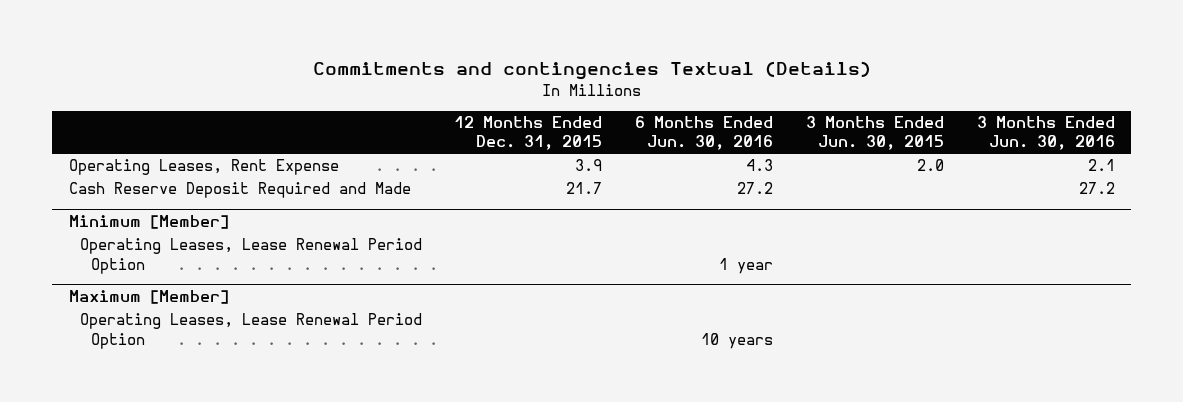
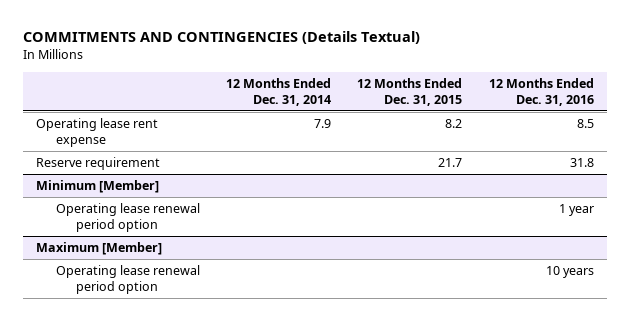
[312,61,871,81] Commitments and contingencies Textual (Details) -> [22,31,420,45] COMMITMENTS AND CONTINGENCIES (Details Textual)
[635,116,774,151] 6 Months Ended Jun. 30, 2016 -> none
[805,116,944,151] 3 Months Ended Jun. 30, 2015 -> none
[976,116,1115,151] 3 Months Ended Jun. 30, 2016 -> none
none -> [226,78,332,106] 12 Months Ended Dec. 31, 2014
none -> [488,78,594,106] 12 Months Ended Dec. 31, 2016
[68,159,339,176] Operating Leases, Rent Expense -> [35,118,158,147] Operating lease rent expense
[575,159,603,172] 3.9 -> [445,119,463,129] 8.2
[68,182,411,199] Cash Reserve Deposit Required and Made -> [35,157,160,171] Reserve requirement
[79,238,422,274] Operating Leases, Lease Renewal Period Option -> [55,203,200,232] Operating lease renewal period option
[79,313,422,349] Operating Leases, Lease Renewal Period Option -> [55,265,200,294] Operating lease renewal period option

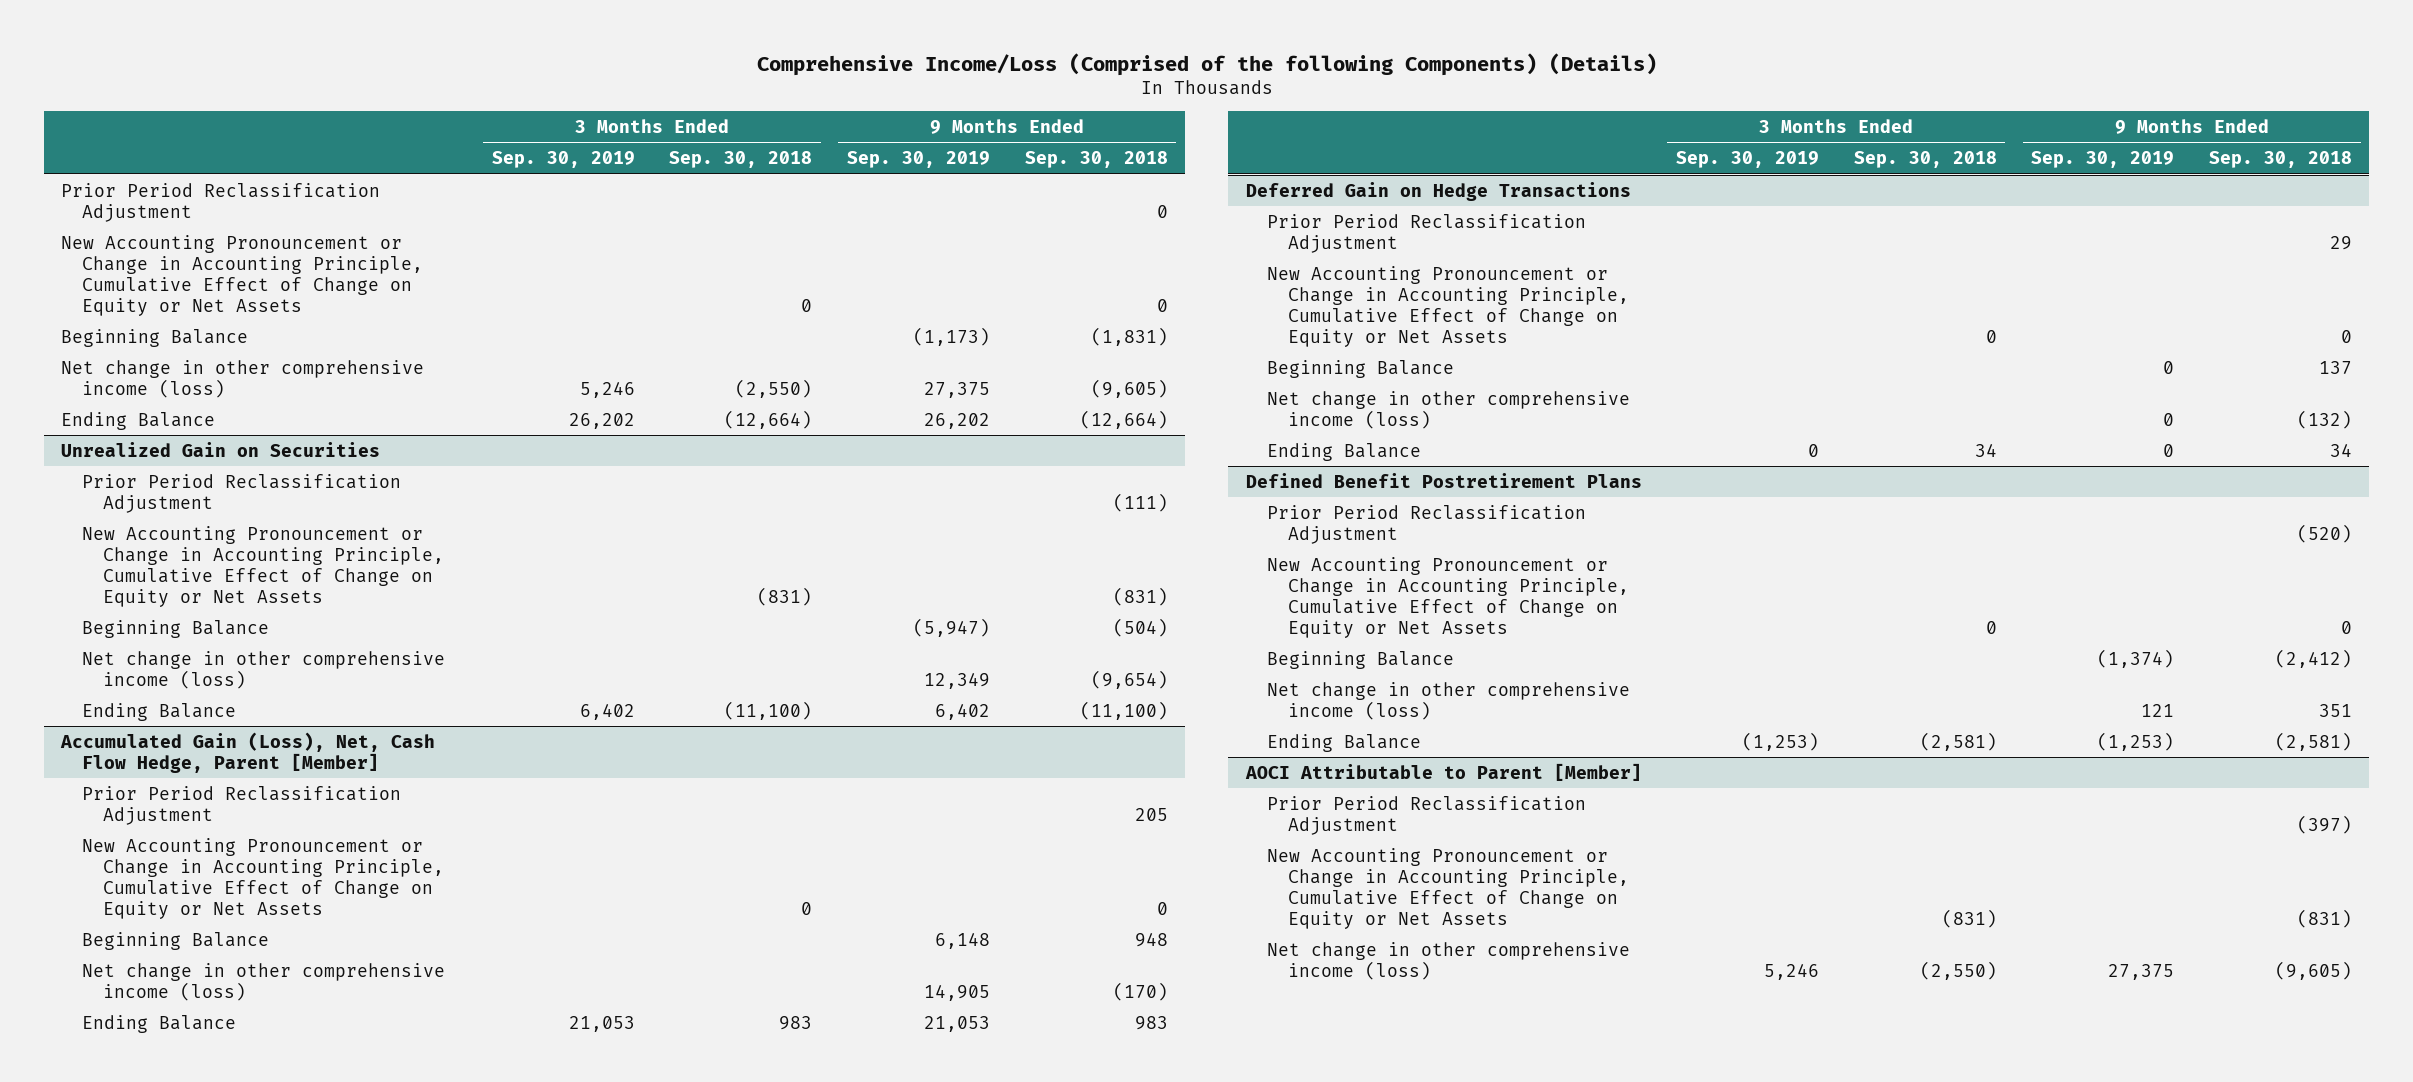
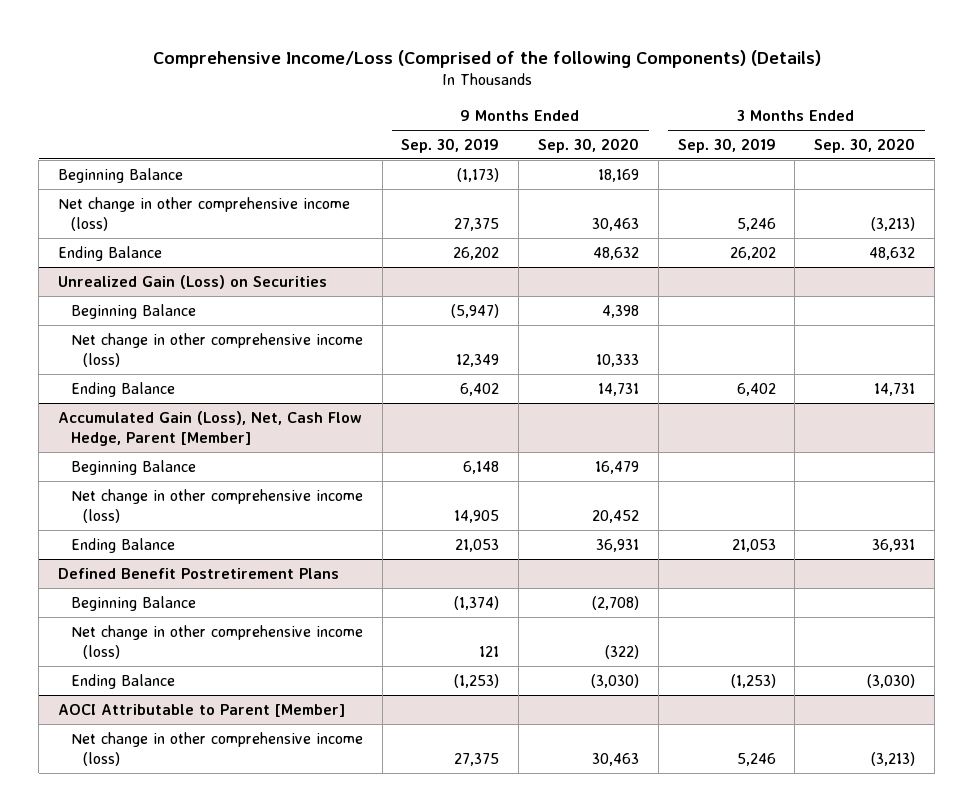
[669,151,813,169] Sep. 30, 2018 -> none
[1024,151,1168,169] Sep. 30, 2018 -> none
none -> [537,137,639,153] Sep. 30, 2020
none -> [814,137,916,153] Sep. 30, 2020
[61,182,381,222] Prior Period Reclassification Adjustment -> none
[61,234,424,316] New Accounting Pronouncement or Change in Accounting Principle, Cumulative Effect of Change on Equity or Net Assets -> none
[82,473,402,513] Prior Period Reclassification Adjustment -> none
[82,525,445,607] New Accounting Pronouncement or Change in Accounting Principle, Cumulative Effect of Change on Equity or Net Assets -> none
[61,441,381,457] Unrealized Gain on Securities -> [58,274,328,289] Unrealized Gain (Loss) on Securities
[82,785,402,825] Prior Period Reclassification Adjustment -> none
[82,837,445,919] New Accounting Pronouncement or Change in Accounting Principle, Cumulative Effect of Change on Equity or Net Assets -> none
[1245,181,1631,201] Deferred Gain on Hedge Transactions -> none
[1266,213,1586,253] Prior Period Reclassification Adjustment -> none
[1266,265,1629,347] New Accounting Pronouncement or Change in Accounting Principle, Cumulative Effect of Change on Equity or Net Assets -> none
[1266,359,1454,378] Beginning Balance -> none
[1266,390,1630,429] Net change in other comprehensive income (loss) -> none
[1266,442,1421,461] Ending Balance -> none
[1266,504,1586,544] Prior Period Reclassification Adjustment -> none
[1266,556,1629,638] New Accounting Pronouncement or Change in Accounting Principle, Cumulative Effect of Change on Equity or Net Assets -> none
[1266,795,1586,835] Prior Period Reclassification Adjustment -> none
[1266,847,1629,929] New Accounting Pronouncement or Change in Accounting Principle, Cumulative Effect of Change on Equity or Net Assets -> none

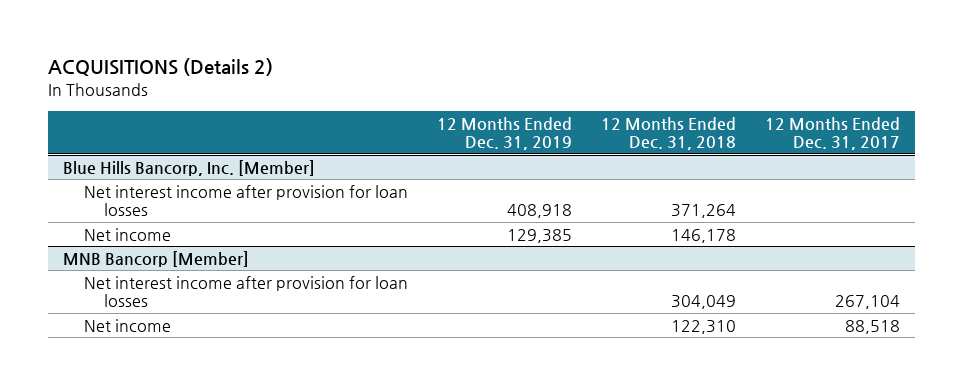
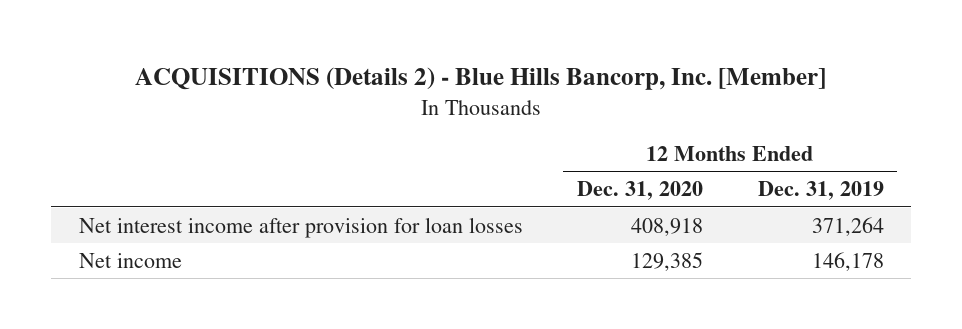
[48,58,274,77] ACQUISITIONS (Details 2) -> [135,67,827,91] ACQUISITIONS (Details 2) - Blue Hills Bancorp, Inc. [Member]
[600,116,736,151] 12 Months Ended Dec. 31, 2018 -> none
[765,116,901,151] 12 Months Ended Dec. 31, 2017 -> none
none -> [577,181,704,201] Dec. 31, 2020
[63,159,316,176] Blue Hills Bancorp, Inc. [Member] -> none
[83,184,408,217] Net interest income after provision for loan losses -> none
[83,227,171,241] Net income -> none
[63,250,250,267] MNB Bancorp [Member] -> none
[83,275,408,308] Net interest income after provision for loan losses -> none
[83,318,171,332] Net income -> none
none -> [78,216,523,238] Net interest income after provision for loan losses
none -> [78,252,182,268] Net income

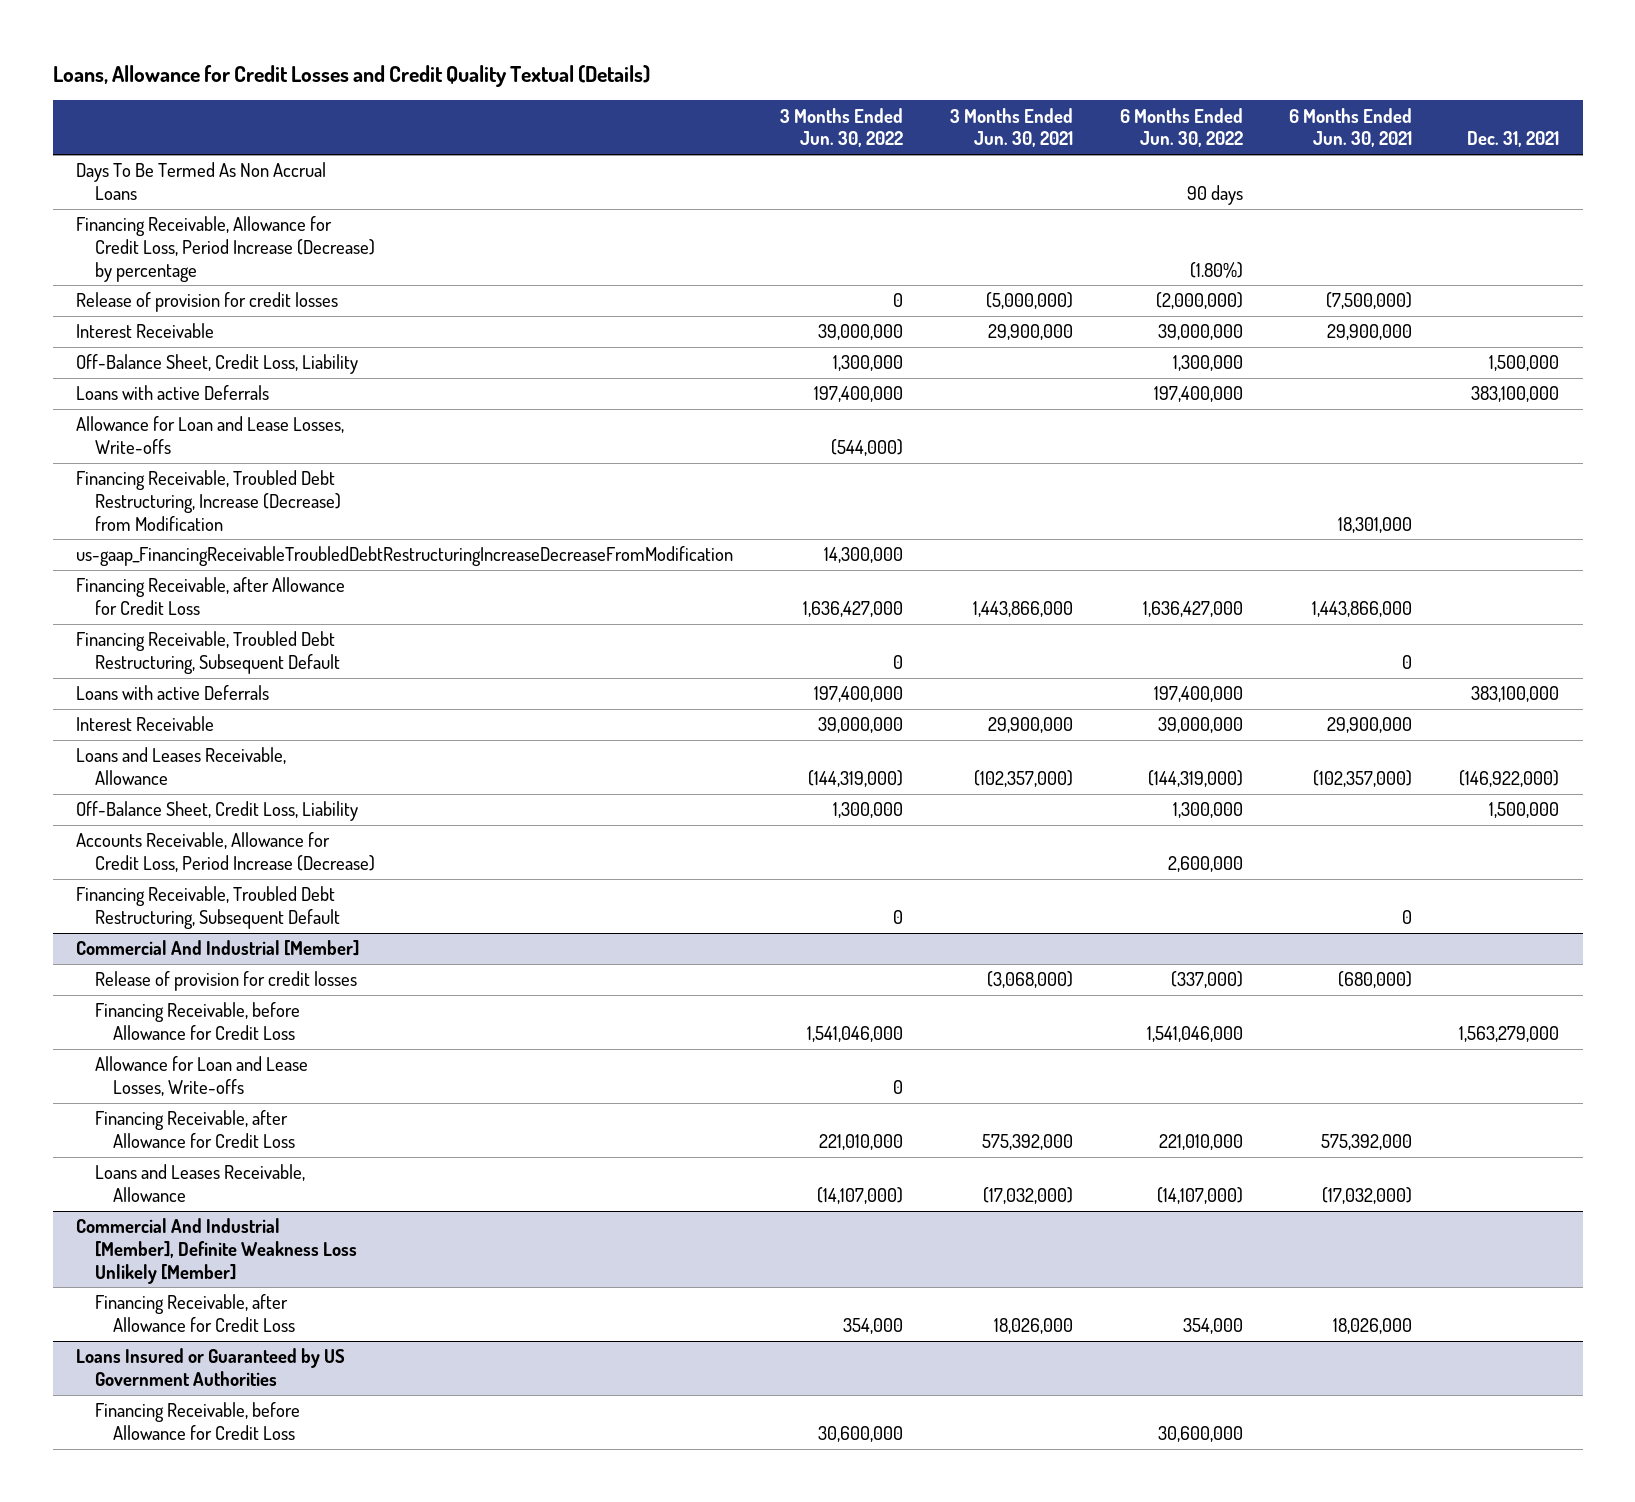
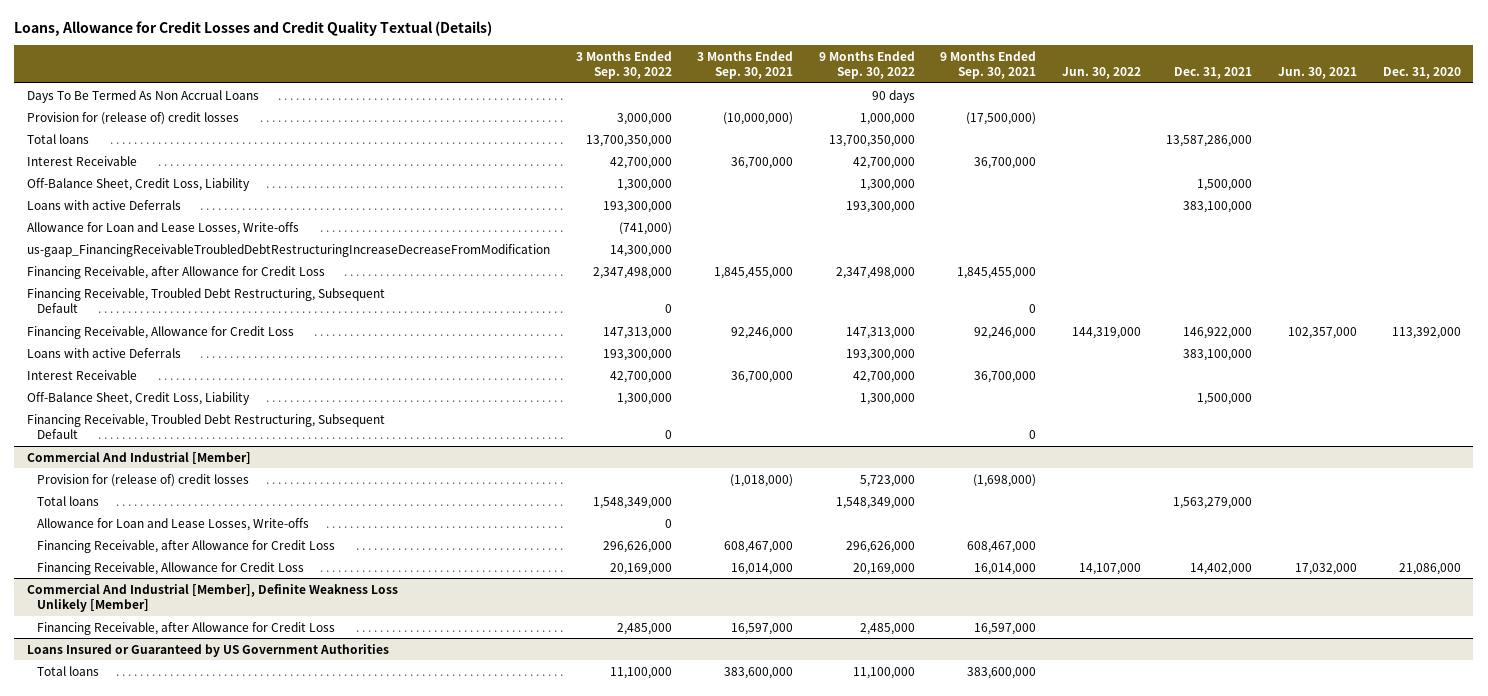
[780,107,904,148] 3 Months Ended Jun. 30, 2022 -> none
[949,107,1073,148] 3 Months Ended Jun. 30, 2021 -> none
[1119,107,1243,148] 6 Months Ended Jun. 30, 2022 -> none
[1289,107,1413,148] 6 Months Ended Jun. 30, 2021 -> none
none -> [575,50,672,80] 3 Months Ended Sep. 30, 2022
none -> [697,50,794,80] 3 Months Ended Sep. 30, 2021
none -> [818,50,915,80] 9 Months Ended Sep. 30, 2022
none -> [940,50,1037,80] 9 Months Ended Sep. 30, 2021
none -> [1061,67,1141,80] Jun. 30, 2022
none -> [1277,67,1357,80] Jun. 30, 2021
none -> [1382,67,1461,80] Dec. 31, 2020
[76,216,375,282] Financing Receivable, Allowance for Credit Loss, Period Increase (Decrease) by percentage -> none
[76,292,339,313] Release of provision for credit losses -> [27,111,240,125] Provision for (release of) credit losses
none -> [27,133,90,144] Total loans
[76,470,341,531] Financing Receivable, Troubled Debt Restructuring, Increase (Decrease) from Modification -> none
none -> [27,325,295,339] Financing Receivable, Allowance for Credit Loss
[76,747,287,786] Loans and Leases Receivable, Allowance -> none
[76,832,375,873] Accounts Receivable, Allowance for Credit Loss, Period Increase (Decrease) -> none
[94,971,357,992] Release of provision for credit losses -> [36,473,249,487] Provision for (release of) credit losses
[94,1002,300,1041] Financing Receivable, before Allowance for Credit Loss -> [36,495,99,506] Total loans
[94,1164,305,1203] Loans and Leases Receivable, Allowance -> none
none -> [36,561,304,575] Financing Receivable, Allowance for Credit Loss
[94,1402,300,1441] Financing Receivable, before Allowance for Credit Loss -> [36,665,99,676] Total loans

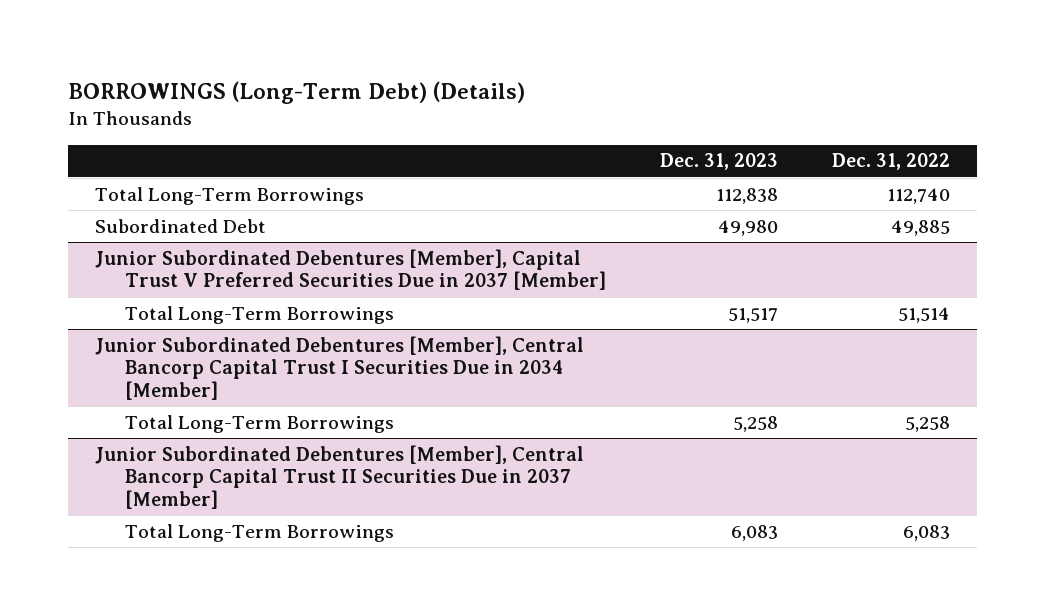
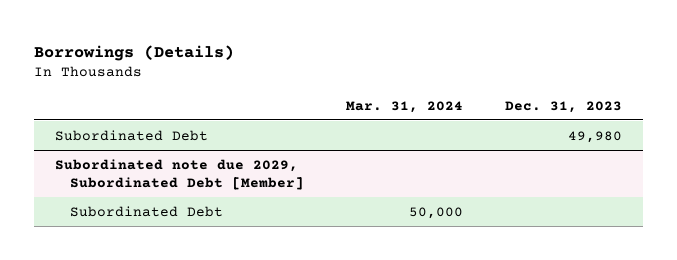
[68,80,526,104] BORROWINGS (Long-Term Debt) (Details) -> [33,44,234,61] Borrowings (Details)
[832,153,951,171] Dec. 31, 2022 -> none
none -> [346,100,464,113] Mar. 31, 2024
[95,186,365,205] Total Long-Term Borrowings -> none
[95,248,607,291] Junior Subordinated Debentures [Member], Capital Trust V Preferred Securities Due in 2037 [Member] -> none
[125,305,395,324] Total Long-Term Borrowings -> none
[95,335,585,401] Junior Subordinated Debentures [Member], Central Bancorp Capital Trust I Securities Due in 2034 [Member] -> none
[125,414,395,433] Total Long-Term Borrowings -> none
[95,444,585,510] Junior Subordinated Debentures [Member], Central Bancorp Capital Trust II Securities Due in 2037 [Member] -> none
[125,523,395,542] Total Long-Term Borrowings -> none
none -> [54,158,305,191] Subordinated note due 2029, Subordinated Debt [Member]
none -> [70,205,224,217] Subordinated Debt

